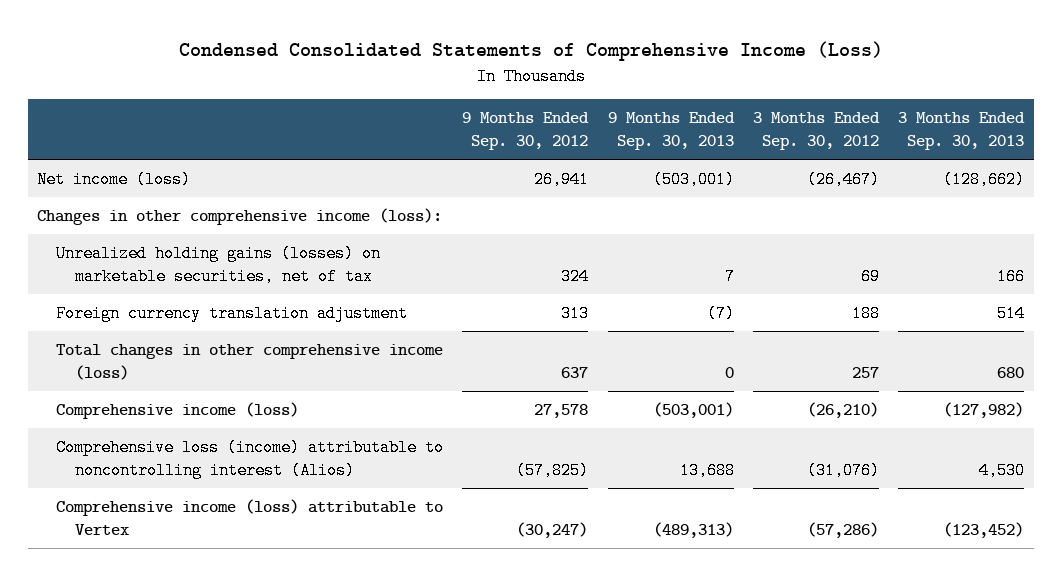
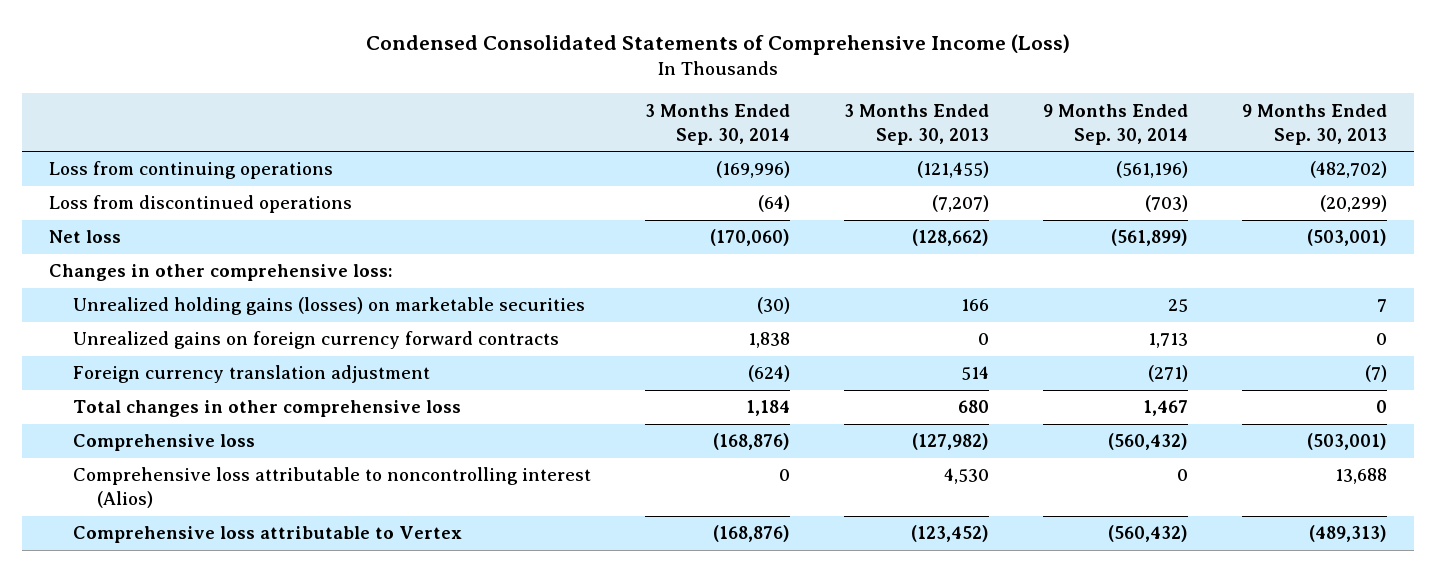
[462,111,590,151] 9 Months Ended Sep. 30, 2012 -> none
[752,111,880,151] 3 Months Ended Sep. 30, 2012 -> none
none -> [644,103,790,145] 3 Months Ended Sep. 30, 2014
none -> [1043,103,1189,145] 9 Months Ended Sep. 30, 2014
none -> [48,161,333,180] Loss from continuing operations
none -> [48,195,352,214] Loss from discontinued operations
[37,171,192,189] Net income (loss) -> [48,230,121,244] Net loss
[37,208,443,226] Changes in other comprehensive income (loss): -> [48,264,393,282] Changes in other comprehensive loss:
[56,245,382,286] Unrealized holding gains (losses) on marketable securities, net of tax -> [72,297,585,316] Unrealized holding gains (losses) on marketable securities
none -> [72,331,559,350] Unrealized gains on foreign currency forward contracts
[56,344,444,381] Total changes in other comprehensive income (loss) -> [72,400,461,418] Total changes in other comprehensive loss
[56,402,300,420] Comprehensive income (loss) -> [72,434,255,452] Comprehensive loss
[56,439,445,480] Comprehensive loss (income) attributable to noncontrolling interest (Alios) -> [72,467,591,509] Comprehensive loss attributable to noncontrolling interest (Alios)
[56,499,444,536] Comprehensive income (loss) attributable to Vertex -> [72,526,462,544] Comprehensive loss attributable to Vertex

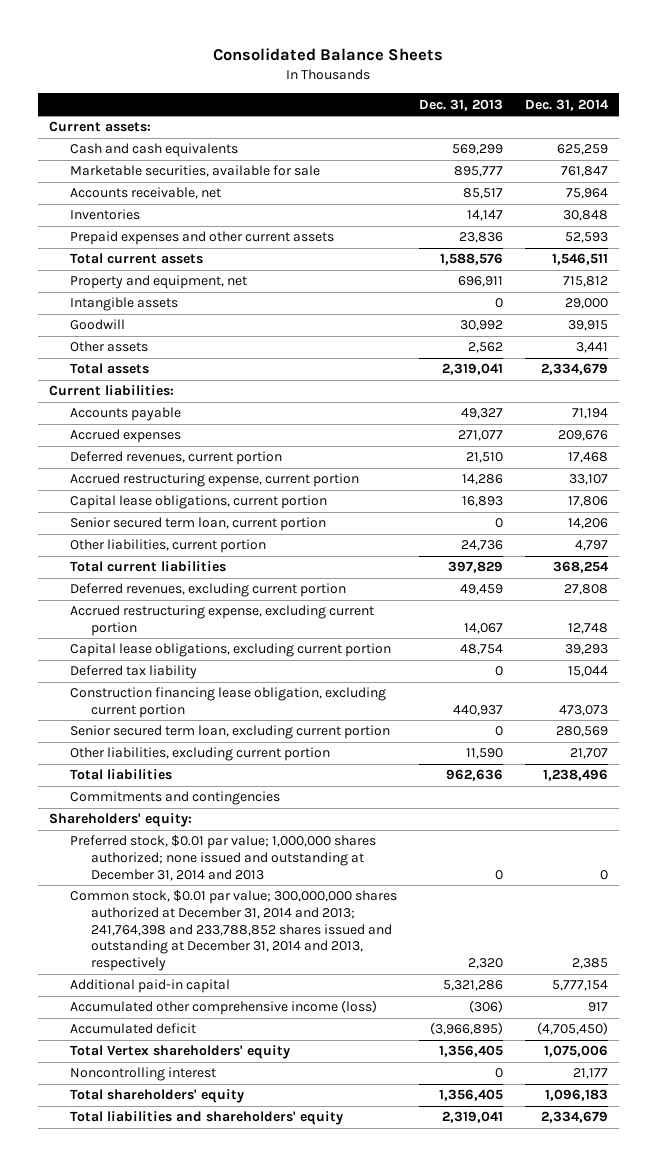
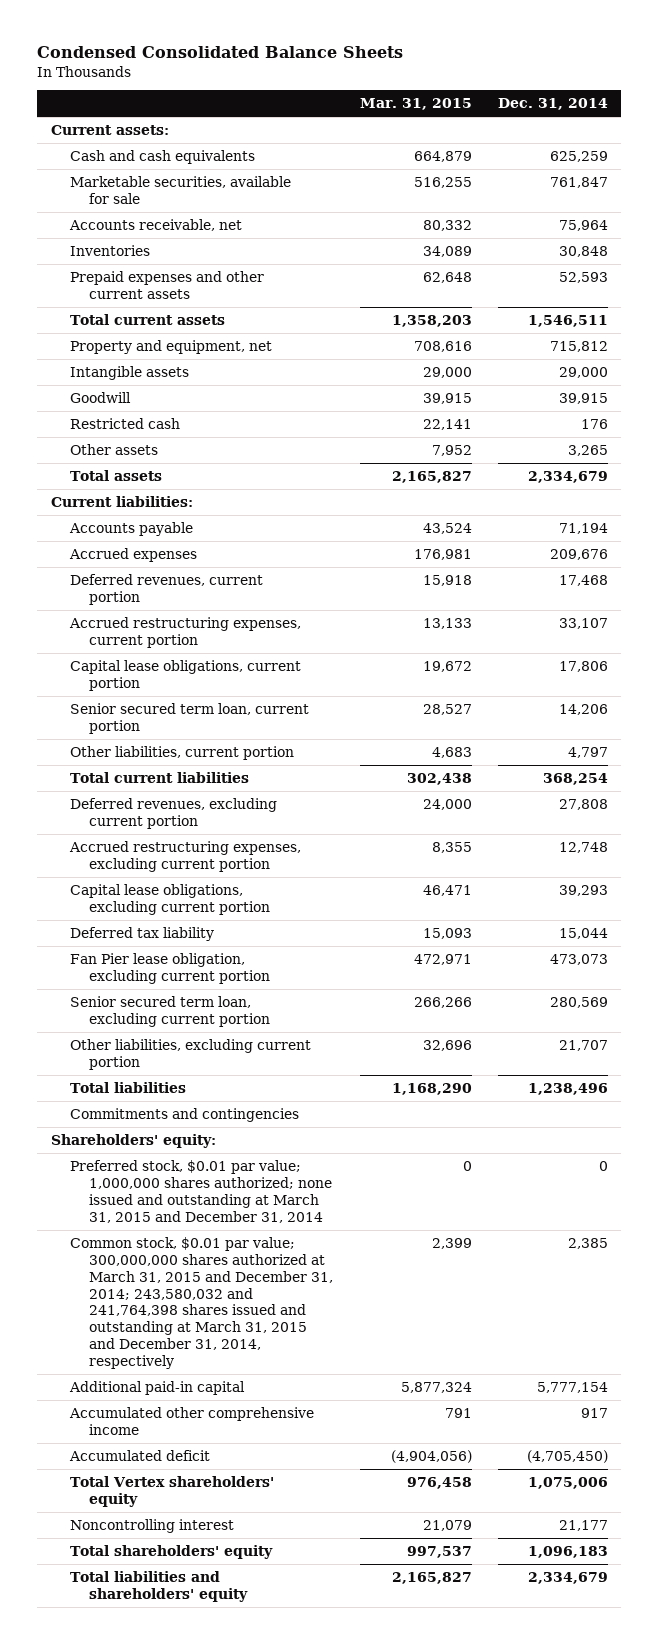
[213,47,444,61] Consolidated Balance Sheets -> [37,46,404,59] Condensed Consolidated Balance Sheets
[418,98,503,111] Dec. 31, 2013 -> none
none -> [359,98,472,111] Mar. 31, 2015
none -> [69,417,180,429] Restricted cash
[575,342,608,354] 3,441 -> [568,444,609,456] 3,265
[69,473,359,488] Accrued restructuring expense, current portion -> [68,616,301,648] Accrued restructuring expenses, current portion
[69,605,374,637] Accrued restructuring expense, excluding current portion -> [68,840,301,872] Accrued restructuring expenses, excluding current portion
[69,687,386,719] Construction financing lease obligation, excluding current portion -> [69,952,271,984] Fan Pier lease obligation, excluding current portion
[69,835,376,881] Preferred stock, $0.01 par value; 1,000,000 shares authorized; none issued and outstanding at December 31, 2014 and 2013 -> [69,1159,333,1223] Preferred stock, $0.01 par value; 1,000,000 shares authorized; none issued and outstanding at March 31, 2015 and December 31, 2014
[69,890,397,972] Common stock, $0.01 par value; 300,000,000 shares authorized at December 31, 2014 and 2013; 241,764,398 and 233,788,852 shares issued and outstanding at December 31, 2014 and 2013, respectively -> [69,1236,334,1370] Common stock, $0.01 par value; 300,000,000 shares authorized at March 31, 2015 and December 31, 2014; 243,580,032 and 241,764,398 shares issued and outstanding at March 31, 2015 and December 31, 2014, respectively
[69,1000,377,1016] Accumulated other comprehensive income (loss) -> [68,1406,314,1435] Accumulated other comprehensive income

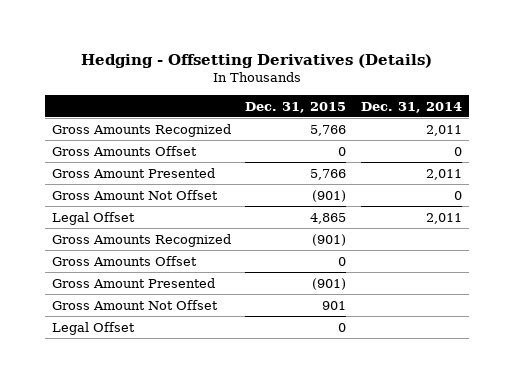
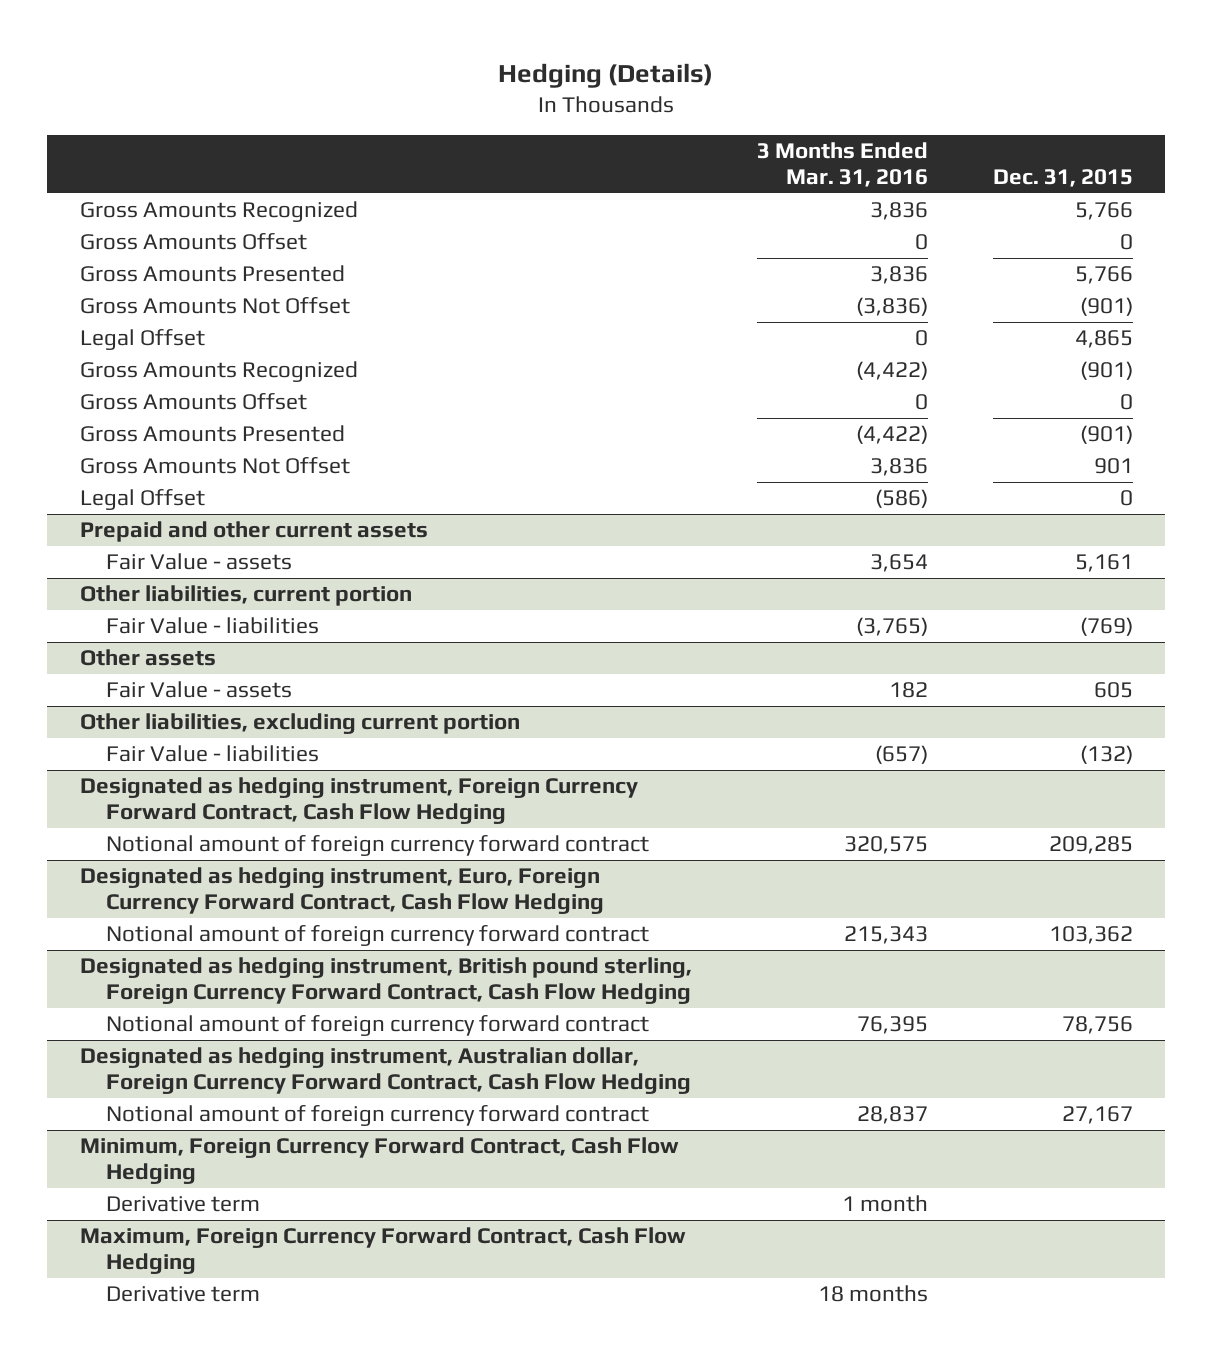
[80,53,432,68] Hedging - Offsetting Derivatives (Details) -> [498,63,714,89] Hedging (Details)
[360,101,462,113] Dec. 31, 2014 -> none
none -> [756,142,928,188] 3 Months Ended Mar. 31, 2016
[51,167,215,178] Gross Amount Presented -> [79,265,345,283] Gross Amounts Presented
[51,189,218,200] Gross Amount Not Offset -> [79,297,350,315] Gross Amounts Not Offset
[51,277,215,288] Gross Amount Presented -> [79,425,345,443] Gross Amounts Presented
[51,299,218,310] Gross Amount Not Offset -> [79,457,350,475] Gross Amounts Not Offset
none -> [79,521,428,543] Prepaid and other current assets
none -> [106,553,293,571] Fair Value - assets
none -> [79,585,412,607] Other liabilities, current portion
none -> [106,617,320,635] Fair Value - liabilities
none -> [79,649,216,667] Other assets
none -> [106,681,293,699] Fair Value - assets
none -> [79,713,520,735] Other liabilities, excluding current portion
none -> [106,745,320,763] Fair Value - liabilities
none -> [79,777,638,825] Designated as hedging instrument, Foreign Currency Forward Contract, Cash Flow Hedging
none -> [106,835,650,857] Notional amount of foreign currency forward contract
none -> [79,867,605,915] Designated as hedging instrument, Euro, Foreign Currency Forward Contract, Cash Flow Hedging
none -> [106,925,650,947] Notional amount of foreign currency forward contract
none -> [79,957,692,1005] Designated as hedging instrument, British pound sterling, Foreign Currency Forward Contract, Cash Flow Hedging
none -> [106,1015,650,1037] Notional amount of foreign currency forward contract
none -> [79,1047,692,1095] Designated as hedging instrument, Australian dollar, Foreign Currency Forward Contract, Cash Flow Hedging
none -> [106,1105,650,1127] Notional amount of foreign currency forward contract
none -> [79,1137,679,1185] Minimum, Foreign Currency Forward Contract, Cash Flow Hedging
none -> [106,1196,261,1213] Derivative term
none -> [79,1227,686,1275] Maximum, Foreign Currency Forward Contract, Cash Flow Hedging
none -> [106,1286,261,1303] Derivative term

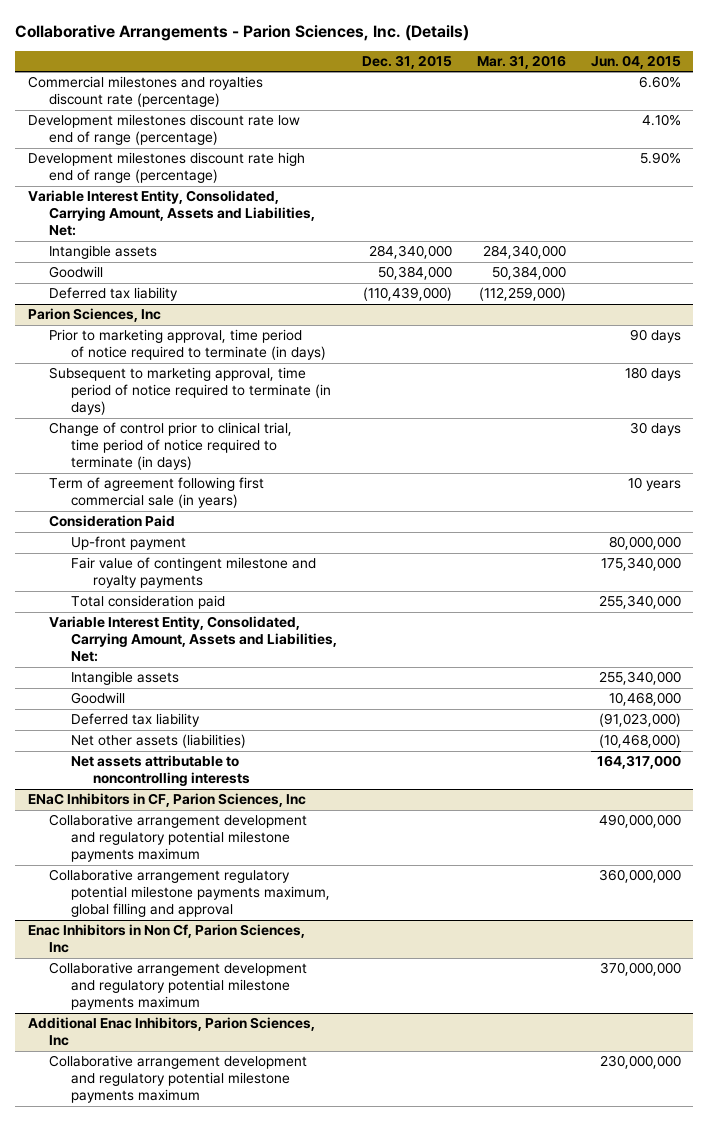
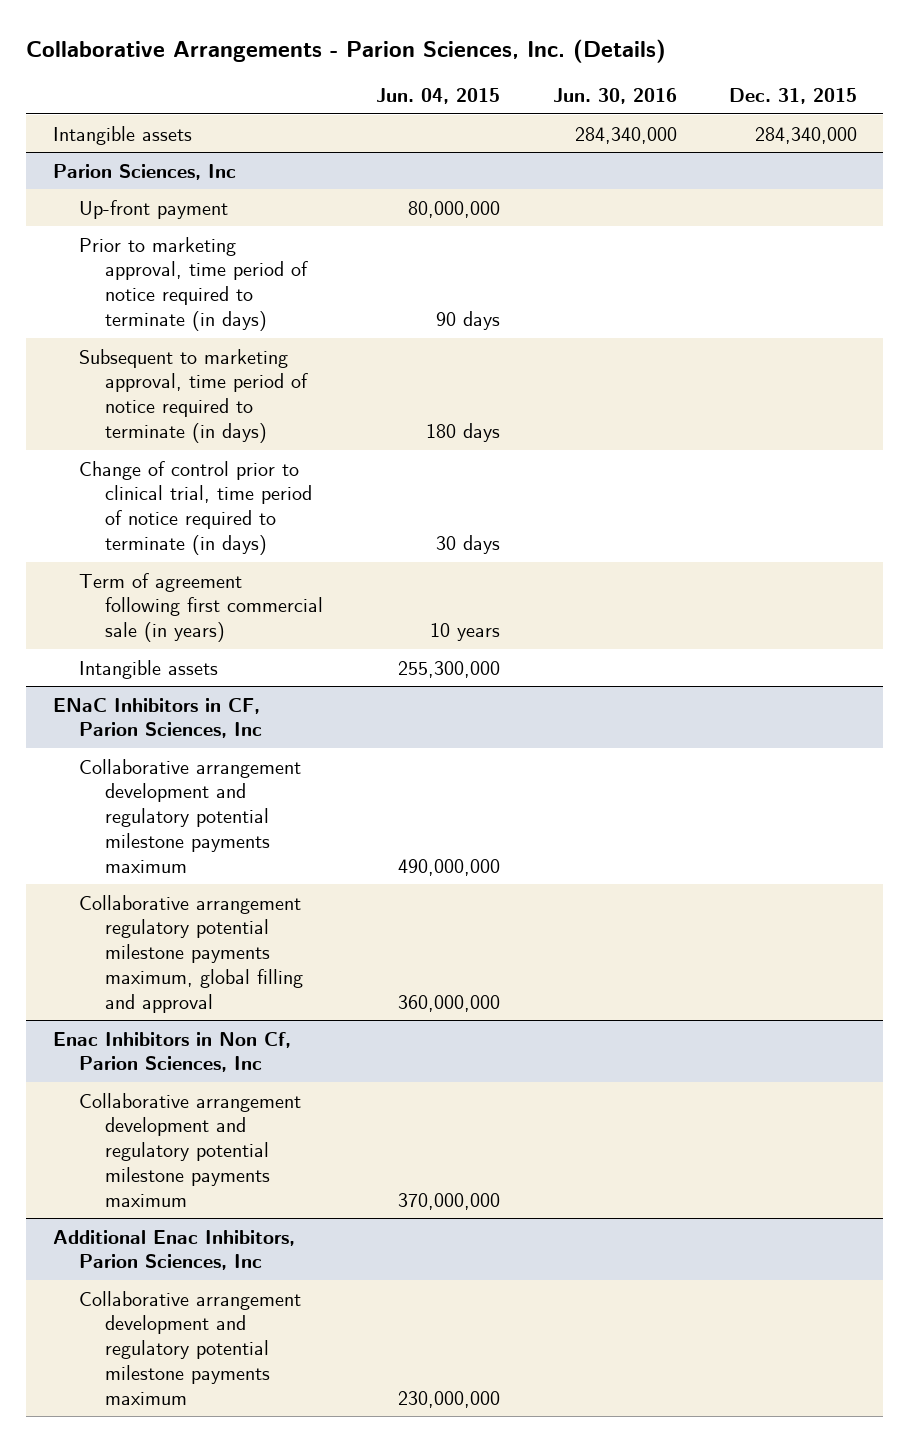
[476,54,566,69] Mar. 31, 2016 -> none
none -> [552,88,677,105] Jun. 30, 2016
[27,76,263,108] Commercial milestones and royalties discount rate (percentage) -> none
[27,114,300,146] Development milestones discount rate low end of range (percentage) -> none
[27,152,305,184] Development milestones discount rate high end of range (percentage) -> none
[27,190,316,237] Variable Interest Entity, Consolidated, Carrying Amount, Assets and Liabilities, Net: -> none
[49,266,104,279] Goodwill -> none
[49,287,179,302] Deferred tax liability -> none
[71,536,187,551] Up-front payment -> [79,199,229,219] Up-front payment
[49,515,176,528] Consideration Paid -> none
[71,557,317,589] Fair value of contingent milestone and royalty payments -> none
[71,595,226,610] Total consideration paid -> none
[49,616,338,663] Variable Interest Entity, Consolidated, Carrying Amount, Assets and Liabilities, Net: -> none
[71,692,126,705] Goodwill -> none
[71,713,201,728] Deferred tax liability -> none
[71,734,247,749] Net other assets (liabilities) -> none
[71,755,250,787] Net assets attributable to noncontrolling interests -> none
[598,671,681,686] 255,340,000 -> [397,660,500,678] 255,300,000

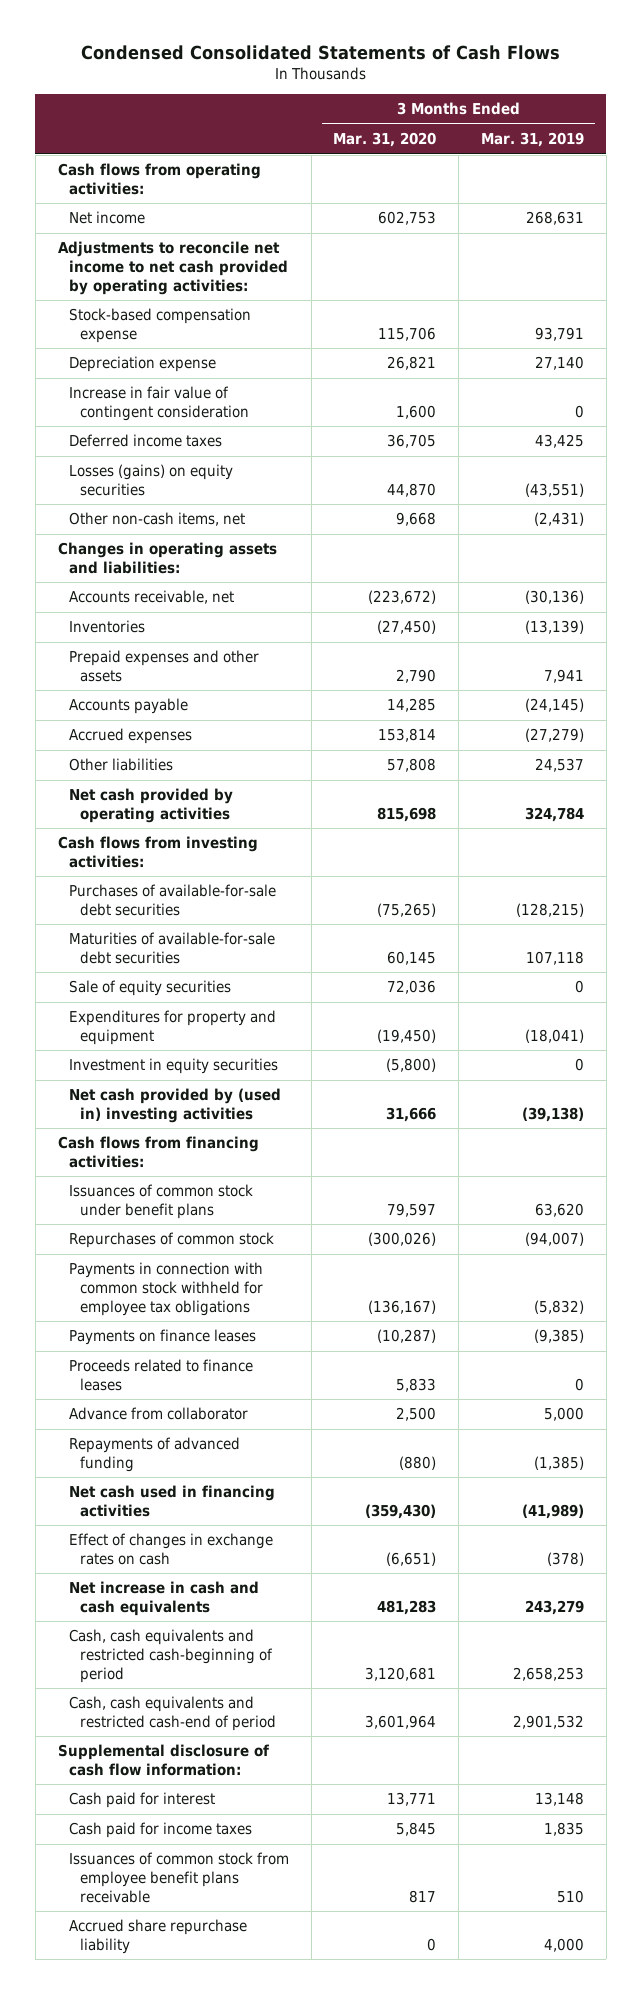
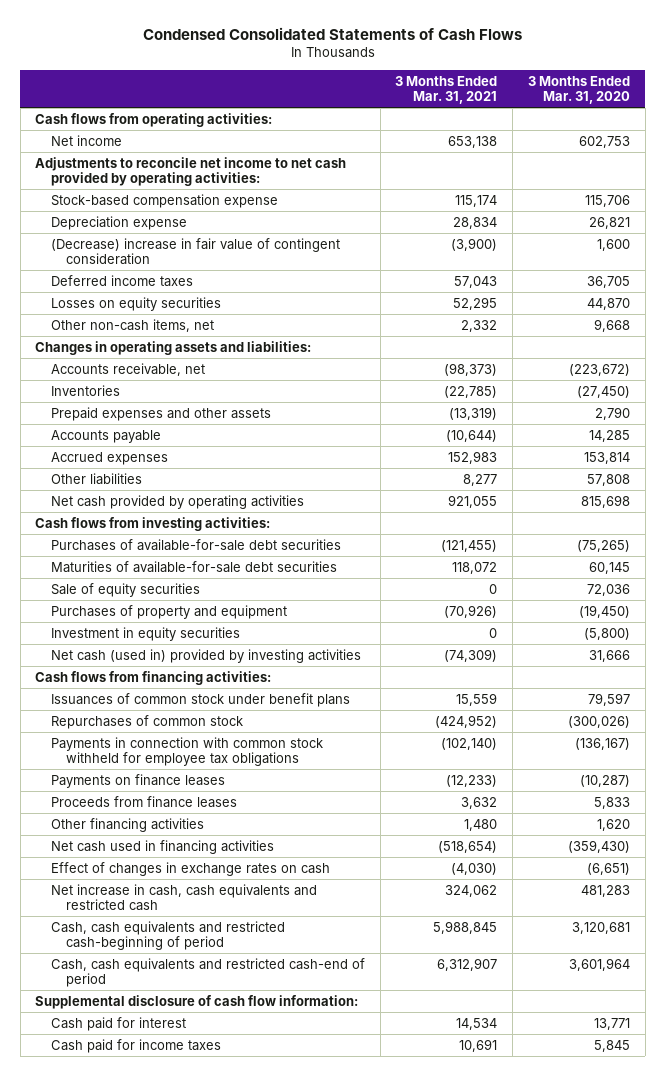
[481,132,585,148] Mar. 31, 2019 -> none
none -> [395,75,498,105] 3 Months Ended Mar. 31, 2021
[68,386,249,421] Increase in fair value of contingent consideration -> [50,237,340,265] (Decrease) increase in fair value of contingent consideration
[68,464,233,496] Losses (gains) on equity securities -> [50,296,221,311] Losses on equity securities
[68,1010,276,1045] Expenditures for property and equipment -> [50,604,287,619] Purchases of property and equipment
[68,1088,281,1123] Net cash provided by (used in) investing activities -> [50,648,361,663] Net cash (used in) provided by investing activities
[68,1407,248,1421] Advance from collaborator -> none
[68,1437,240,1472] Repayments of advanced funding -> none
[68,1359,253,1391] Proceeds related to finance leases -> [50,795,237,808] Proceeds from finance leases
none -> [50,817,204,832] Other financing activities
[68,1581,259,1616] Net increase in cash and cash equivalents -> [50,883,317,911] Net increase in cash, cash equivalents and restricted cash
[68,1852,289,1903] Issuances of common stock from employee benefit plans receivable -> none
[68,1919,247,1954] Accrued share repurchase liability -> none

